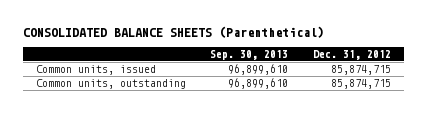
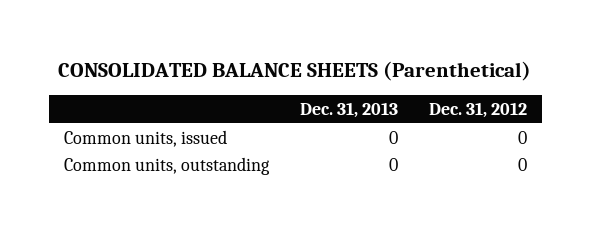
[210,49,289,60] Sep. 30, 2013 -> none
none -> [299,101,398,118] Dec. 31, 2013
[331,65,392,76] 85,874,715 -> [517,130,527,144] 0
[331,79,392,90] 85,874,715 -> [517,157,527,171] 0

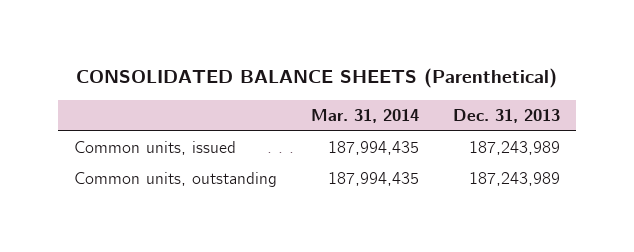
[428,101,527,118] Dec. 31, 2012 -> none
none -> [311,108,420,123] Mar. 31, 2014
[388,130,398,144] 0 -> [468,141,560,156] 187,243,989
[388,157,398,171] 0 -> [468,172,560,187] 187,243,989

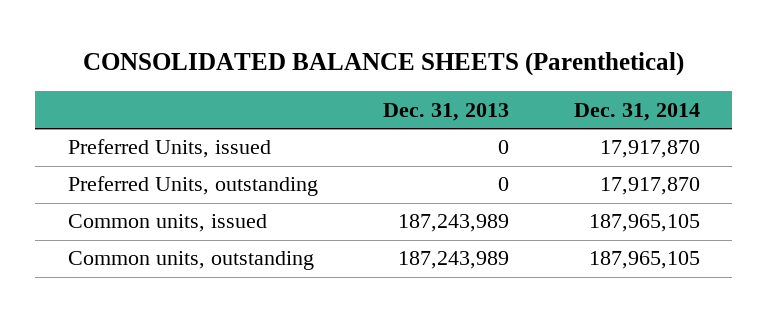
[311,108,420,123] Mar. 31, 2014 -> none
none -> [573,102,700,121] Dec. 31, 2014
none -> [67,139,271,159] Preferred Units, issued
none -> [67,176,318,197] Preferred Units, outstanding

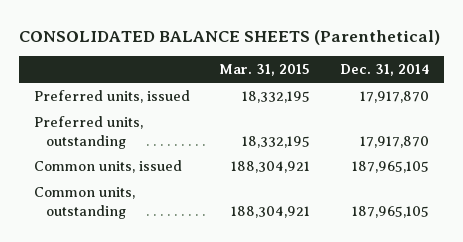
[382,102,509,121] Dec. 31, 2013 -> none
none -> [219,64,311,77] Mar. 31, 2015
[67,139,271,159] Preferred Units, issued -> [33,89,190,103] Preferred units, issued
[67,176,318,197] Preferred Units, outstanding -> [33,115,143,149] Preferred units, outstanding

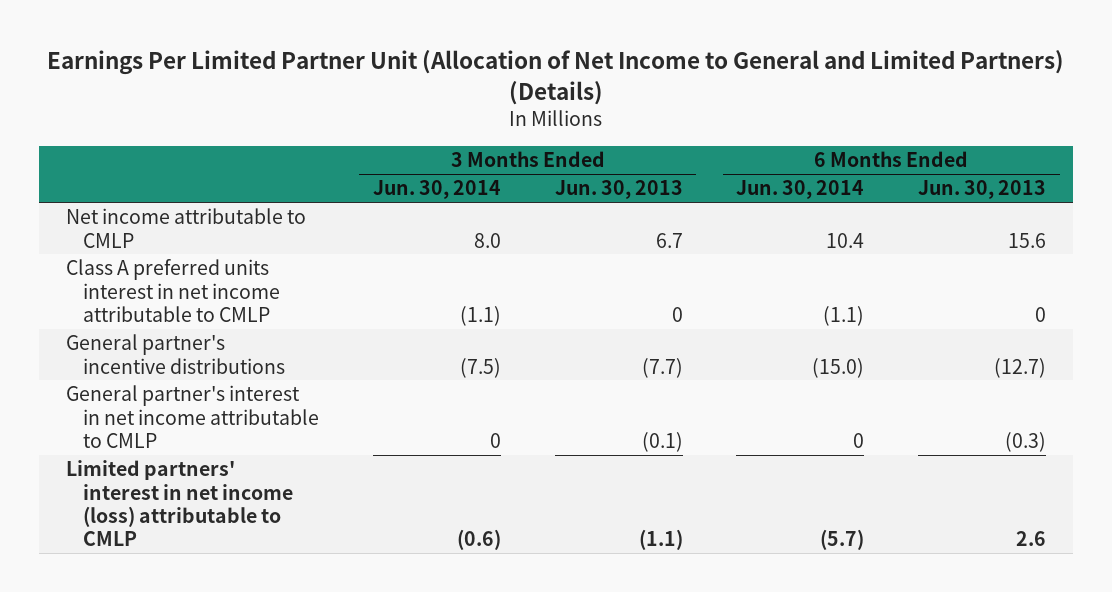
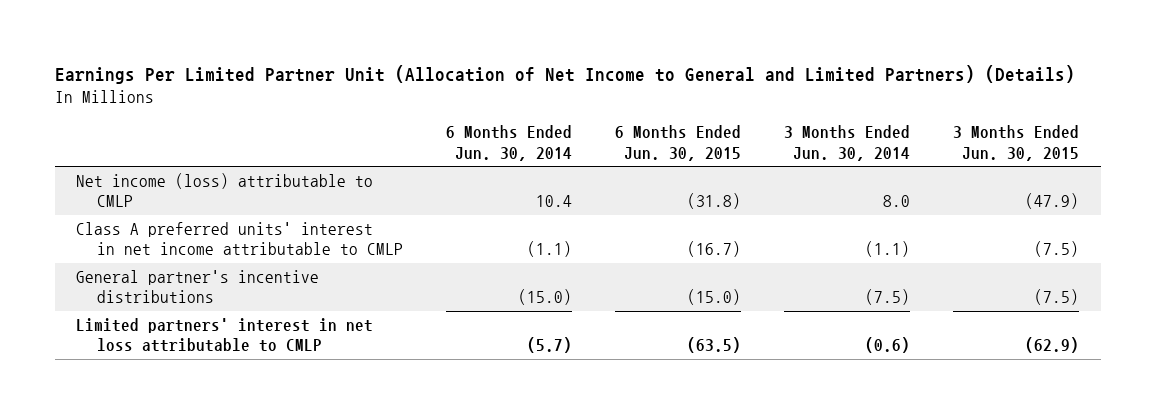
[554,180,683,200] Jun. 30, 2013 -> none
[918,180,1047,200] Jun. 30, 2013 -> none
none -> [615,125,742,161] 6 Months Ended Jun. 30, 2015
none -> [953,125,1080,161] 3 Months Ended Jun. 30, 2015
[65,208,306,248] Net income attributable to CMLP -> [76,172,374,208] Net income (loss) attributable to CMLP
[65,259,280,322] Class A preferred units interest in net income attributable to CMLP -> [76,221,404,256] Class A preferred units' interest in net income attributable to CMLP
[65,385,319,448] General partner's interest in net income attributable to CMLP -> none
[65,460,293,547] Limited partners' interest in net income (loss) attributable to CMLP -> [76,317,374,353] Limited partners' interest in net loss attributable to CMLP

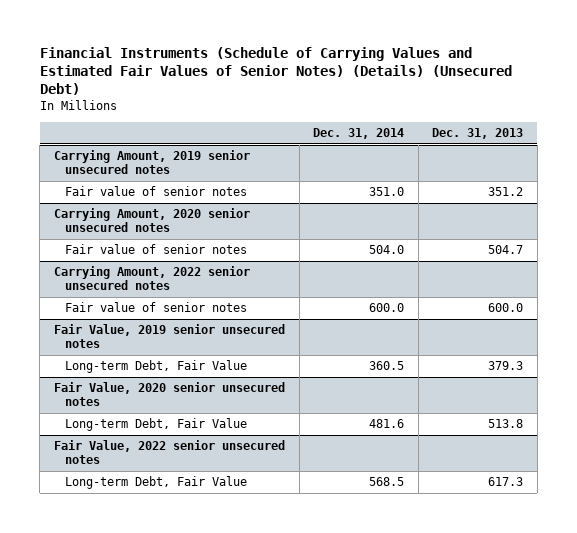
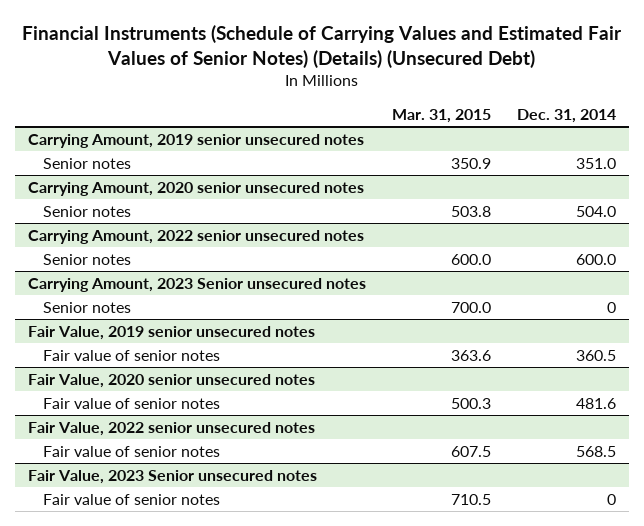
[432,128,524,140] Dec. 31, 2013 -> none
none -> [392,109,492,124] Mar. 31, 2015
[65,186,248,197] Fair value of senior notes -> [42,157,131,169] Senior notes
[65,244,248,255] Fair value of senior notes -> none
none -> [42,205,131,217] Senior notes
[65,302,248,313] Fair value of senior notes -> none
none -> [42,253,131,265] Senior notes
none -> [27,277,366,292] Carrying Amount, 2023 Senior unsecured notes
none -> [42,301,131,313] Senior notes
[65,360,248,374] Long-term Debt, Fair Value -> [42,349,220,361] Fair value of senior notes
[65,418,248,432] Long-term Debt, Fair Value -> [42,397,220,409] Fair value of senior notes
[65,476,248,490] Long-term Debt, Fair Value -> [42,445,220,457] Fair value of senior notes
none -> [27,469,317,484] Fair Value, 2023 Senior unsecured notes
none -> [42,493,220,505] Fair value of senior notes

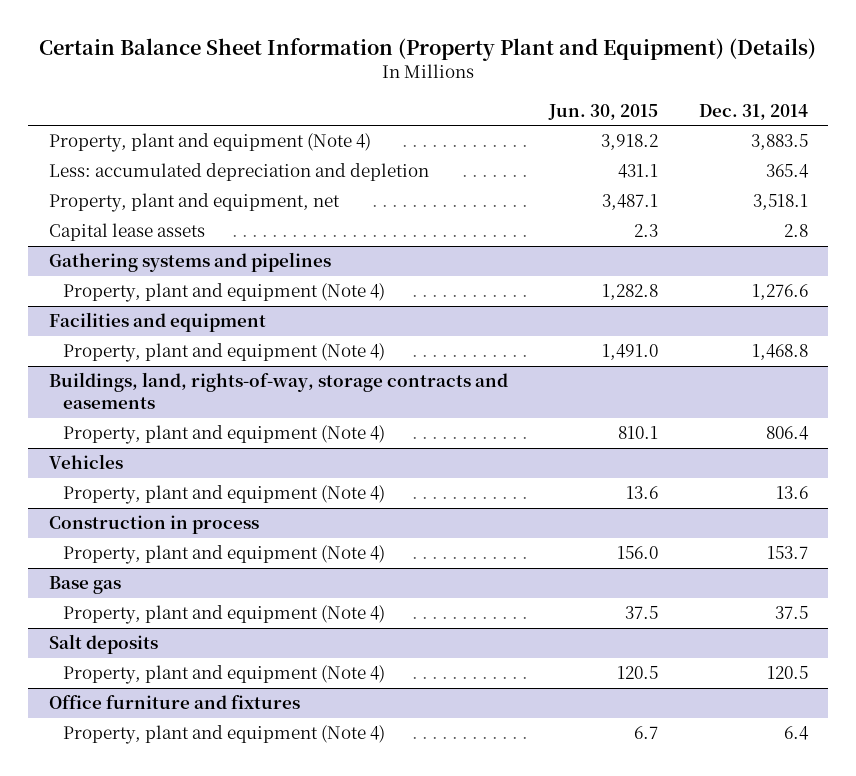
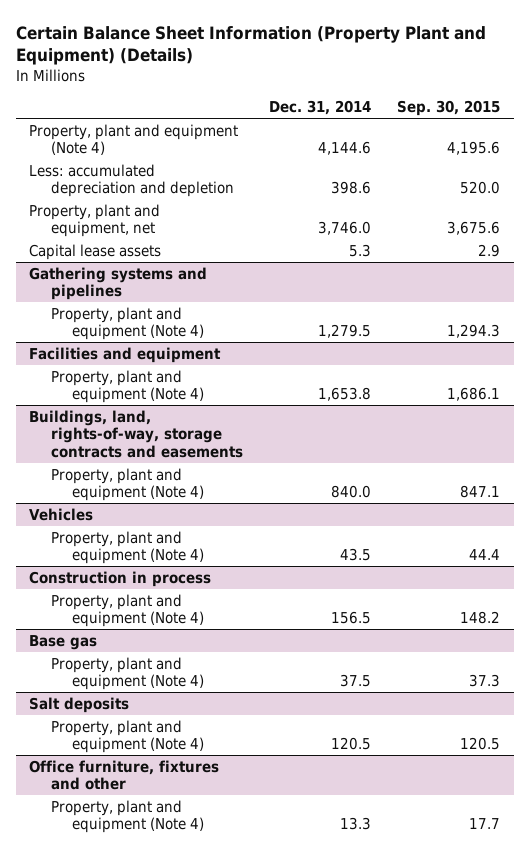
[547,103,658,120] Jun. 30, 2015 -> none
none -> [397,100,501,117] Sep. 30, 2015
[750,134,808,151] 3,883.5 -> [318,141,372,156] 4,144.6
[765,164,809,179] 365.4 -> [331,181,372,195] 398.6
[752,194,808,211] 3,518.1 -> [318,221,372,236] 3,746.0
[783,224,808,238] 2.8 -> [349,243,372,257] 5.3
[751,284,808,301] 1,276.6 -> [318,324,372,339] 1,279.5
[751,344,808,361] 1,468.8 -> [318,387,372,402] 1,653.8
[765,426,809,441] 806.4 -> [331,485,372,499] 840.0
[775,486,808,500] 13.6 -> [340,548,372,562] 43.5
[766,546,808,560] 153.7 -> [331,611,372,625] 156.5
[48,695,300,710] Office furniture and fixtures -> [29,759,220,791] Office furniture, fixtures and other
[783,726,809,741] 6.4 -> [340,817,372,831] 13.3

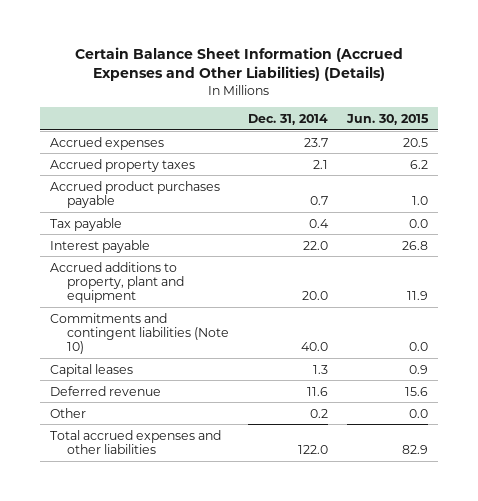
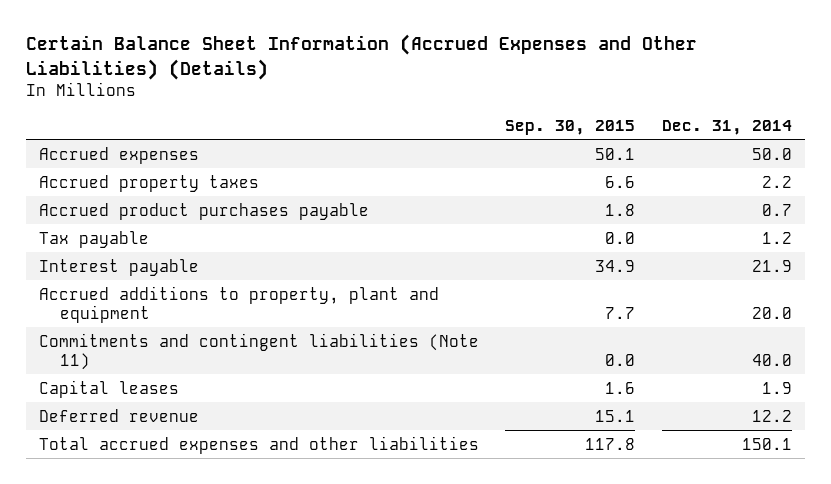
[346,113,430,125] Jun. 30, 2015 -> none
none -> [505,119,636,135] Sep. 30, 2015
[304,137,329,147] 23.7 -> [751,147,792,160] 50.0
[313,159,329,169] 2.1 -> [761,175,792,188] 2.2
[309,218,330,228] 0.4 -> [761,231,792,244] 1.2
[303,240,329,250] 22.0 -> [751,259,792,272] 21.9
[49,407,86,418] Other -> none
[49,312,230,355] Commitments and contingent liabilities (Note 10) -> [39,332,480,370] Commitments and contingent liabilities (Note 11)
[313,364,329,374] 1.3 -> [761,381,792,394] 1.9
[307,386,329,396] 11.6 -> [751,409,792,422] 12.2
[298,444,329,454] 122.0 -> [741,437,792,450] 150.1

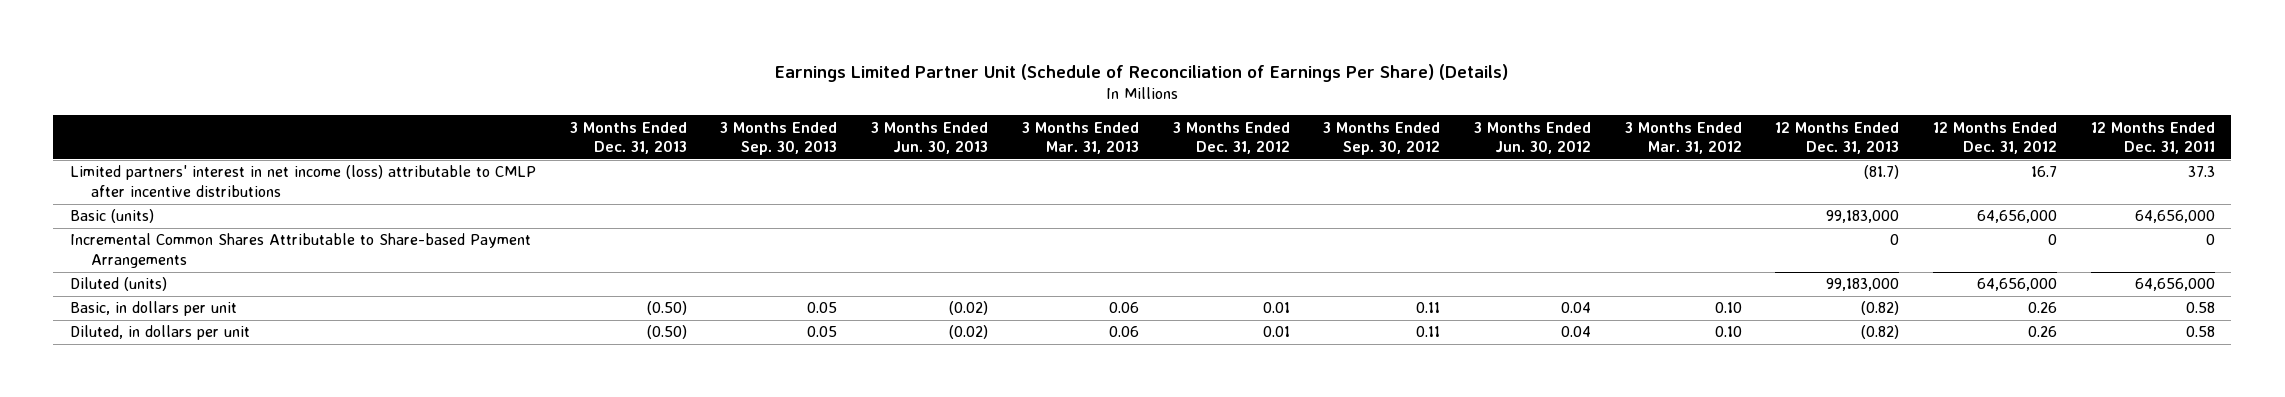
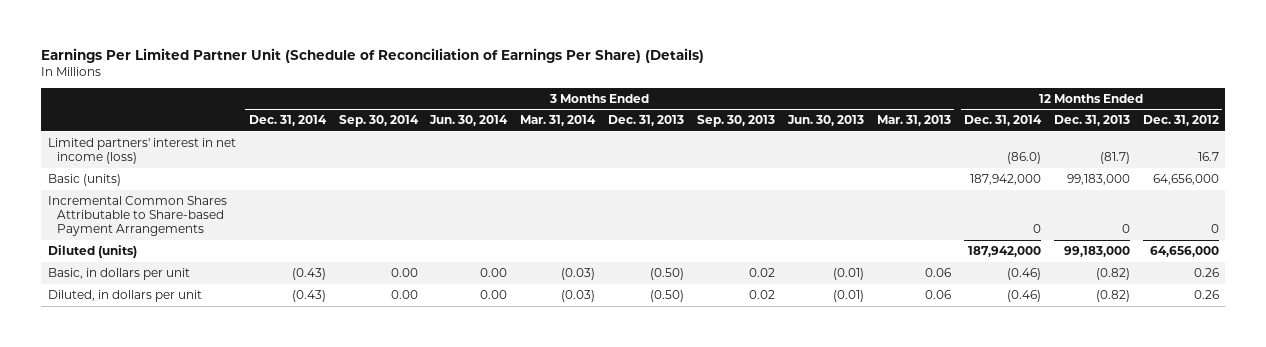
[775,63,1509,82] Earnings Limited Partner Unit (Schedule of Reconciliation of Earnings Per Share) (Details) -> [41,47,705,63] Earnings Per Limited Partner Unit (Schedule of Reconciliation of Earnings Per Share) (Details)
[1172,121,1290,155] 3 Months Ended Dec. 31, 2012 -> none
[1323,121,1441,156] 3 Months Ended Sep. 30, 2012 -> none
[1473,121,1591,155] 3 Months Ended Jun. 30, 2012 -> none
[1624,121,1742,155] 3 Months Ended Mar. 31, 2012 -> none
[2090,121,2215,155] 12 Months Ended Dec. 31, 2011 -> none
none -> [248,115,327,127] Dec. 31, 2014
none -> [338,115,419,128] Sep. 30, 2014
none -> [429,115,509,127] Jun. 30, 2014
none -> [520,115,597,127] Mar. 31, 2014
none -> [963,115,1042,127] Dec. 31, 2014
[70,165,537,197] Limited partners' interest in net income (loss) attributable to CMLP after incentive distributions -> [47,137,236,165] Limited partners' interest in net income (loss)
[807,302,838,314] 0.05 -> [749,267,776,277] 0.02
[949,301,989,316] (0.02) -> [833,267,865,280] (0.01)
[807,326,838,338] 0.05 -> [749,289,776,299] 0.02
[949,325,989,340] (0.02) -> [833,289,865,302] (0.01)

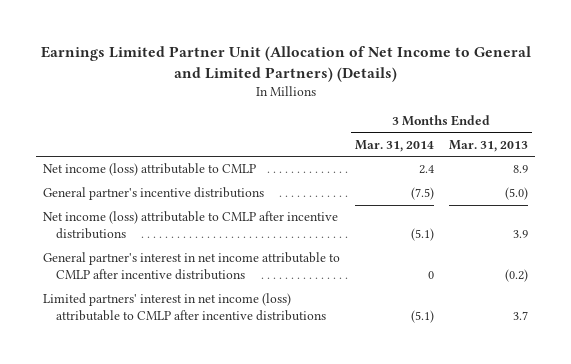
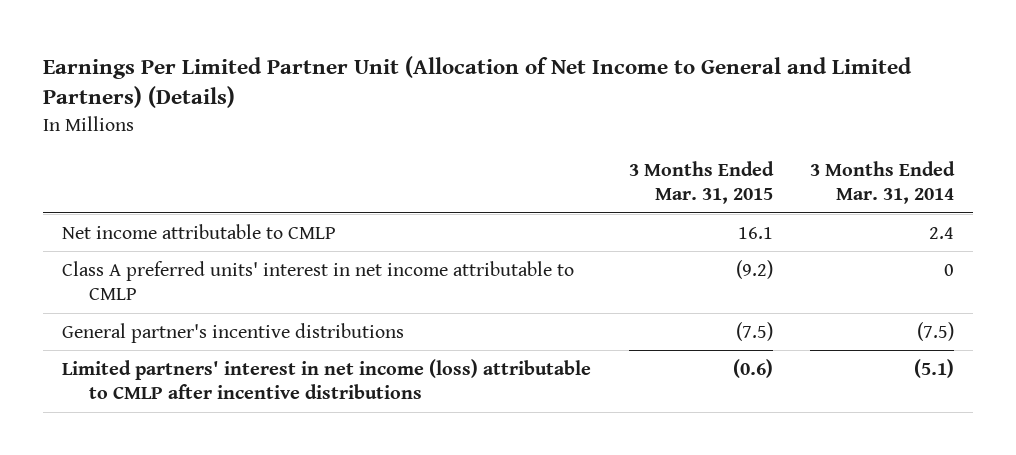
[40,45,531,82] Earnings Limited Partner Unit (Allocation of Net Income to General and Limited Partners) (Details) -> [42,55,912,109] Earnings Per Limited Partner Unit (Allocation of Net Income to General and Limited Partners) (Details)
[448,140,528,153] Mar. 31, 2013 -> none
none -> [628,160,774,205] 3 Months Ended Mar. 31, 2015
[43,163,257,177] Net income (loss) attributable to CMLP -> [61,223,336,239] Net income attributable to CMLP
none -> [61,260,574,301] Class A preferred units' interest in net income attributable to CMLP
[43,211,339,240] Net income (loss) attributable to CMLP after incentive distributions -> none
[43,252,341,281] General partner's interest in net income attributable to CMLP after incentive distributions -> none

